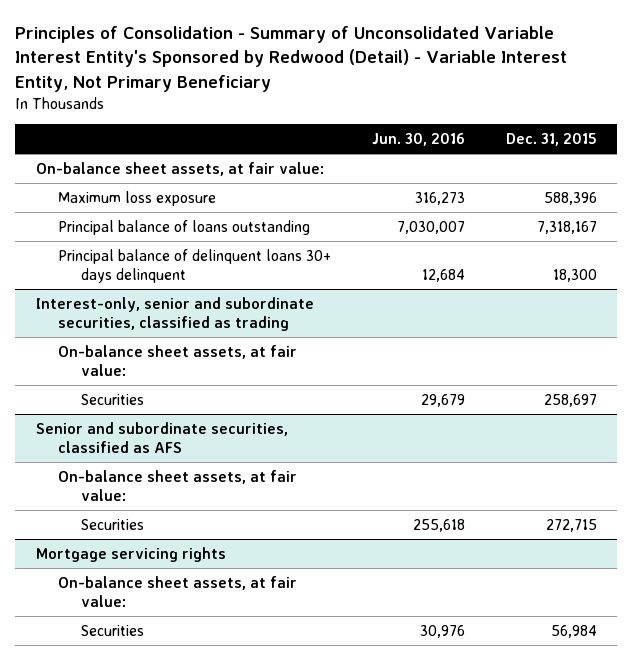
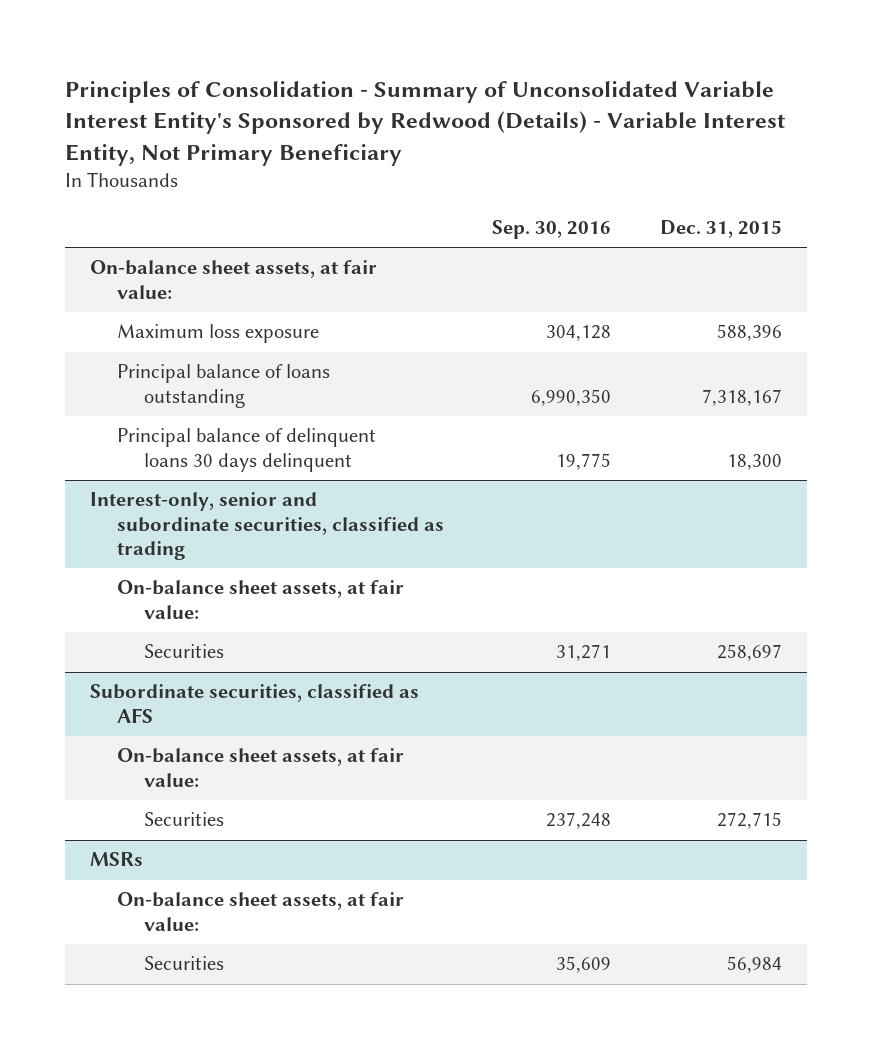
[15,26,568,92] Principles of Consolidation - Summary of Unconsolidated Variable Interest Entity's Sponsored by Redwood (Detail) - Variable Interest Entity, Not Primary Beneficiary -> [65,80,786,166] Principles of Consolidation - Summary of Unconsolidated Variable Interest Entity's Sponsored by Redwood (Details) - Variable Interest Entity, Not Primary Beneficiary
[371,132,465,146] Jun. 30, 2016 -> none
none -> [492,220,612,240] Sep. 30, 2016
[58,248,332,283] Principal balance of delinquent loans 30+ days delinquent -> [116,428,376,472] Principal balance of delinquent loans 30 days delinquent
[35,421,288,453] Senior and subordinate securities, classified as AFS -> [89,684,419,723] Subordinate securities, classified as AFS
[35,546,226,562] Mortgage servicing rights -> [89,852,143,867] MSRs

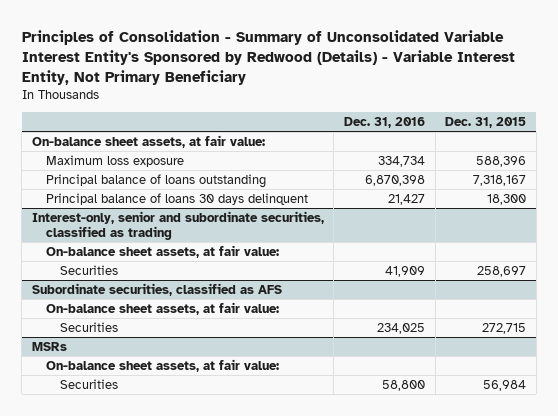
[492,220,612,240] Sep. 30, 2016 -> none
none -> [344,116,426,128] Dec. 31, 2016
[116,428,376,472] Principal balance of delinquent loans 30 days delinquent -> [45,193,308,206] Principal balance of loans 30 days delinquent

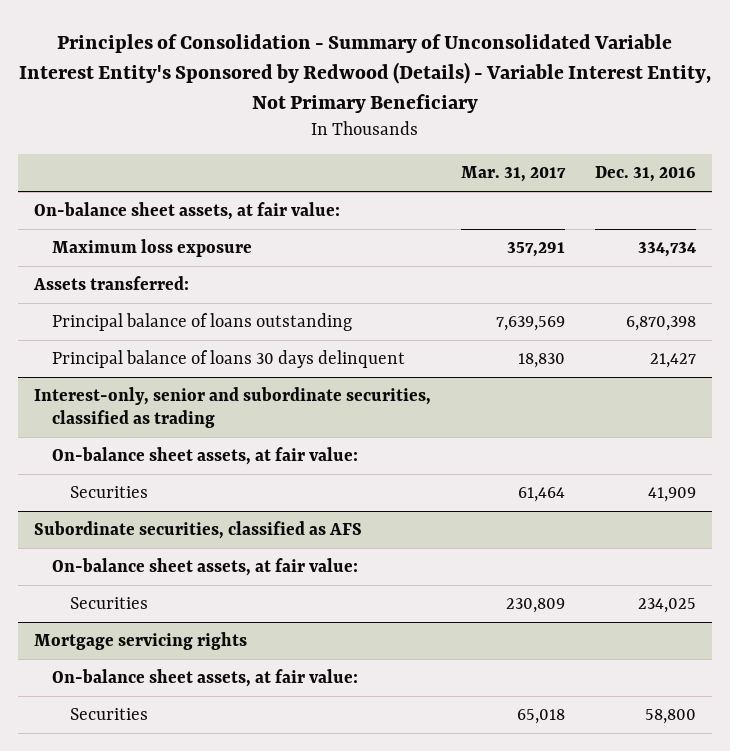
[445,116,527,128] Dec. 31, 2015 -> none
none -> [461,166,567,183] Mar. 31, 2017
none -> [32,275,189,290] Assets transferred:
[31,342,67,352] MSRs -> [33,631,247,650] Mortgage servicing rights

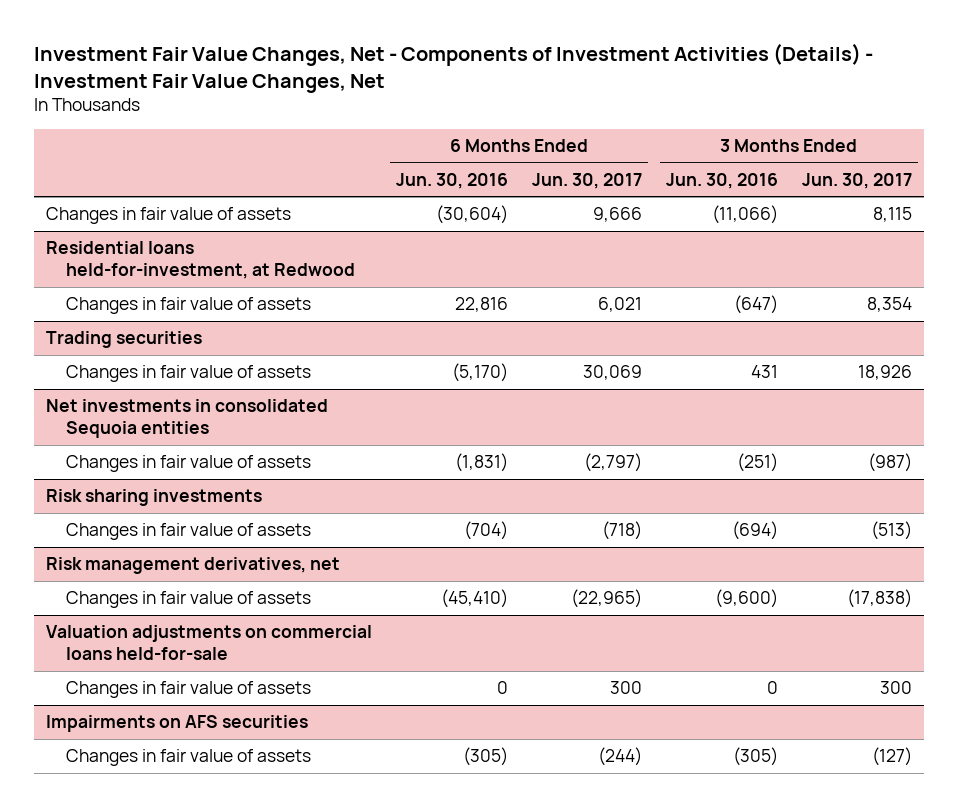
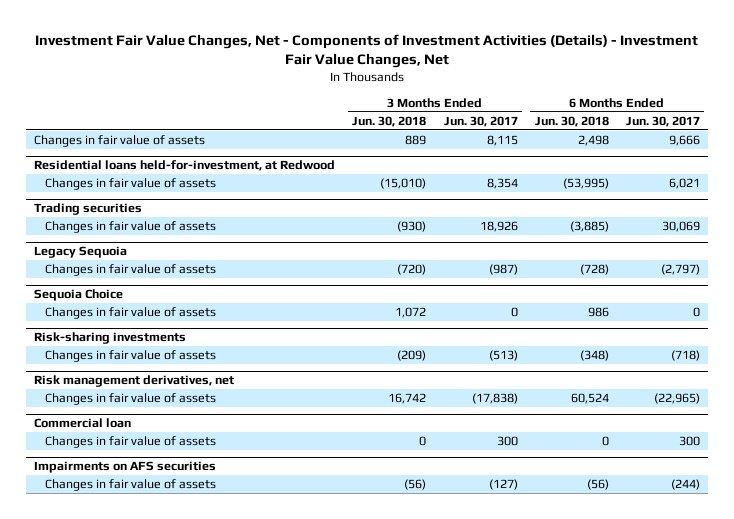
[395,172,508,189] Jun. 30, 2016 -> none
[665,172,778,189] Jun. 30, 2016 -> none
none -> [352,115,427,127] Jun. 30, 2018
none -> [534,115,609,127] Jun. 30, 2018
[46,399,329,439] Net investments in consolidated Sequoia entities -> [34,246,128,259] Legacy Sequoia
[46,489,263,507] Risk sharing investments -> [34,289,124,302] Sequoia Choice
none -> [45,307,217,320] Changes in fair value of assets
none -> [34,332,187,345] Risk-sharing investments
[46,625,373,661] Valuation adjustments on commercial loans held-for-sale -> [34,418,132,429] Commercial loan

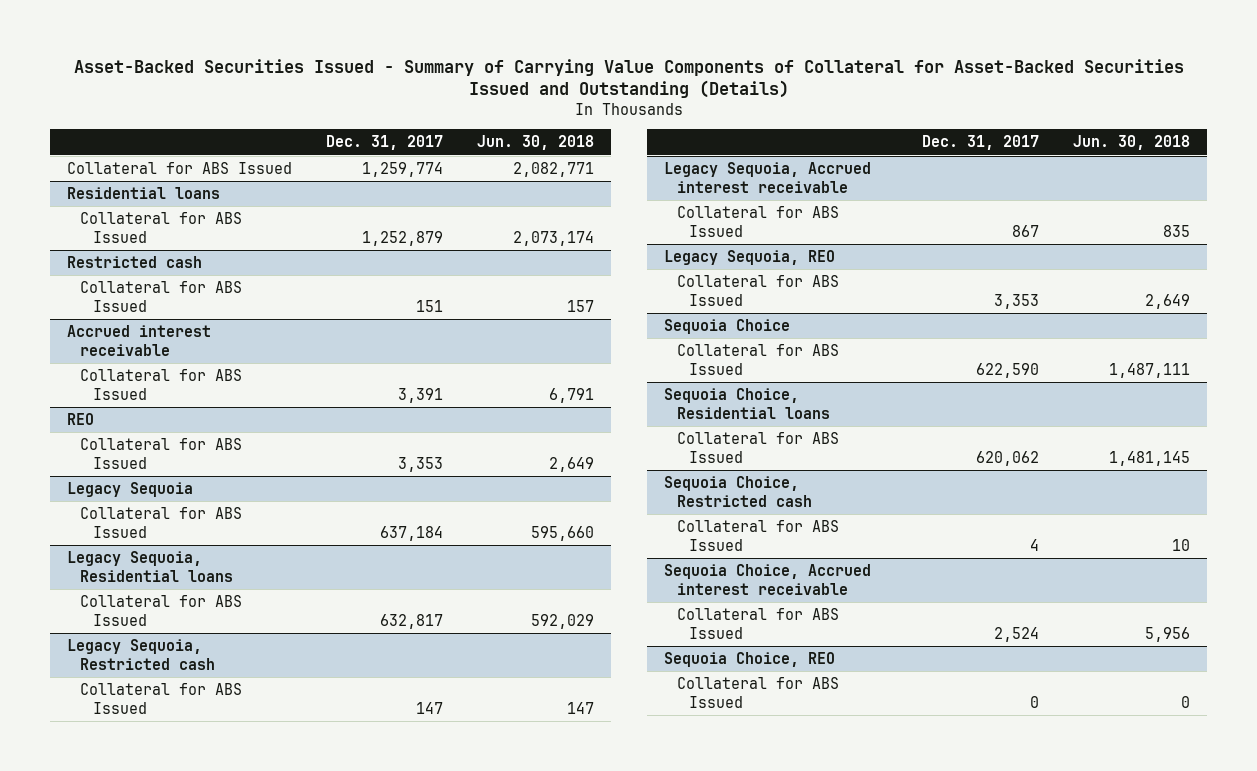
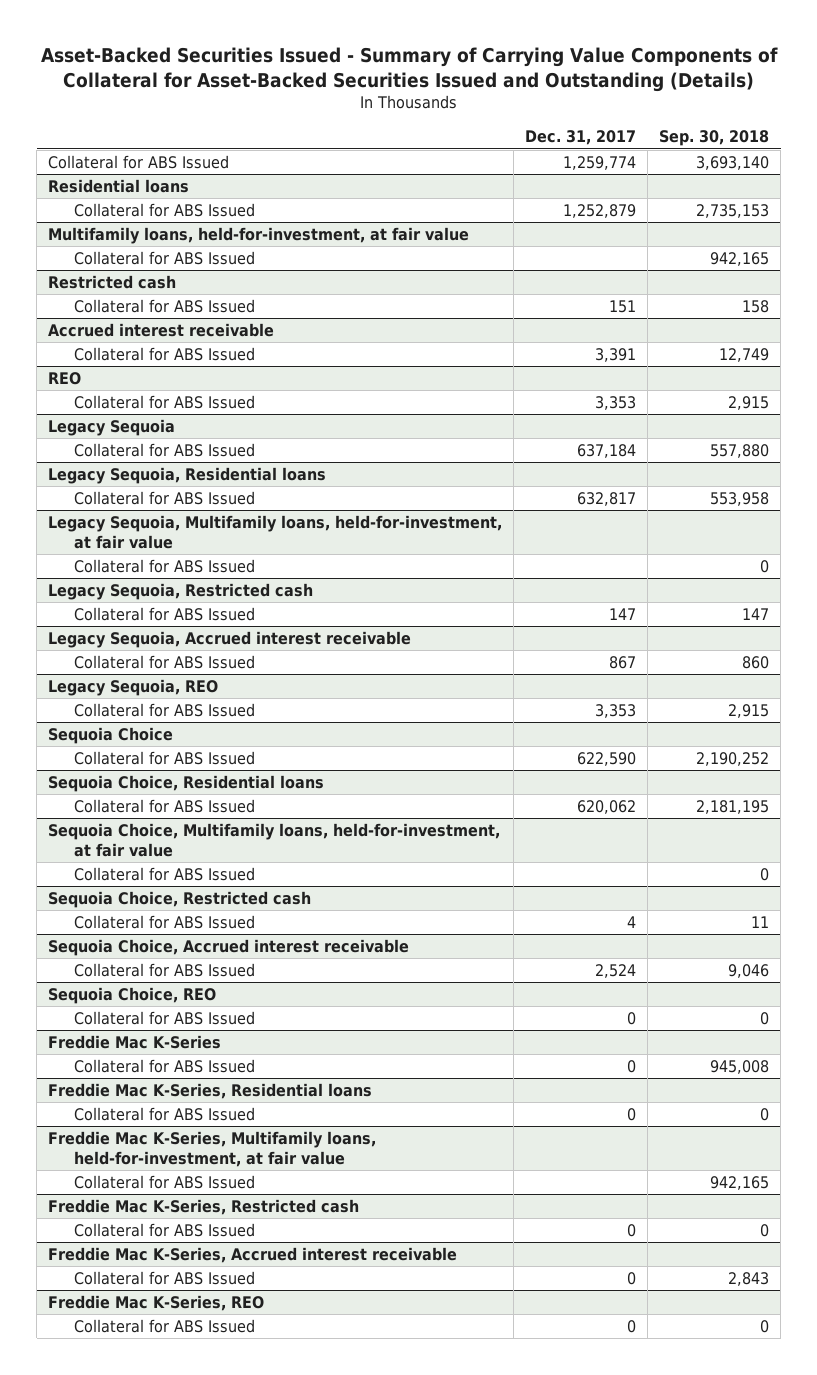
[476,135,594,151] Jun. 30, 2018 -> none
none -> [659,130,770,147] Sep. 30, 2018
none -> [48,227,470,245] Multifamily loans, held-for-investment, at fair value
none -> [73,251,255,266] Collateral for ABS Issued
none -> [48,515,503,549] Legacy Sequoia, Multifamily loans, held-for-investment, at fair value
none -> [73,559,255,574] Collateral for ABS Issued
none -> [48,823,501,857] Sequoia Choice, Multifamily loans, held-for-investment, at fair value
none -> [73,867,255,882] Collateral for ABS Issued
none -> [48,1035,222,1050] Freddie Mac K-Series
none -> [73,1059,255,1074] Collateral for ABS Issued
none -> [48,1083,373,1100] Freddie Mac K-Series, Residential loans
none -> [73,1107,255,1122] Collateral for ABS Issued
none -> [48,1131,377,1167] Freddie Mac K-Series, Multifamily loans, held-for-investment, at fair value
none -> [73,1175,255,1190] Collateral for ABS Issued
none -> [48,1199,360,1216] Freddie Mac K-Series, Restricted cash
none -> [73,1223,255,1238] Collateral for ABS Issued
none -> [48,1247,458,1264] Freddie Mac K-Series, Accrued interest receivable
none -> [73,1271,255,1286] Collateral for ABS Issued
none -> [48,1295,265,1312] Freddie Mac K-Series, REO
none -> [73,1319,255,1334] Collateral for ABS Issued

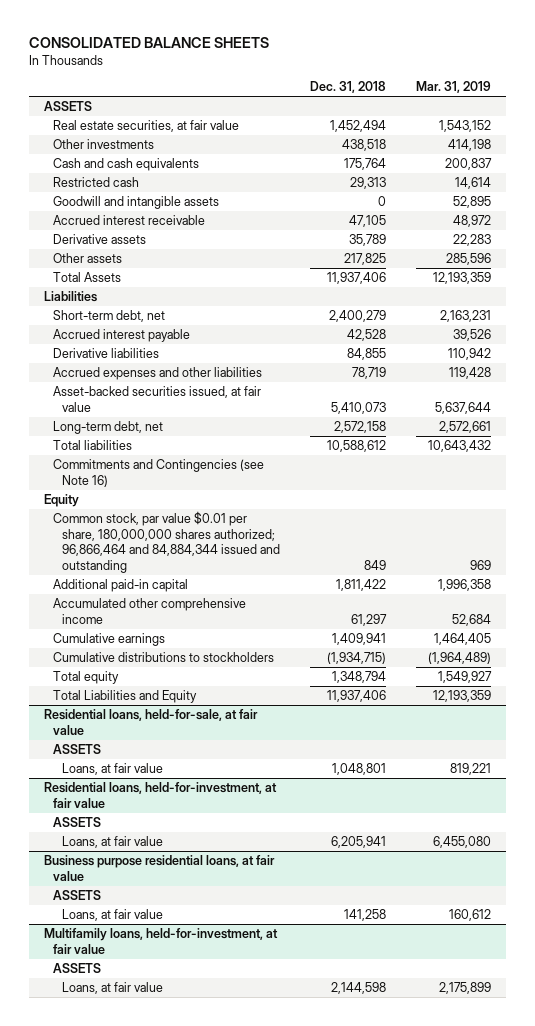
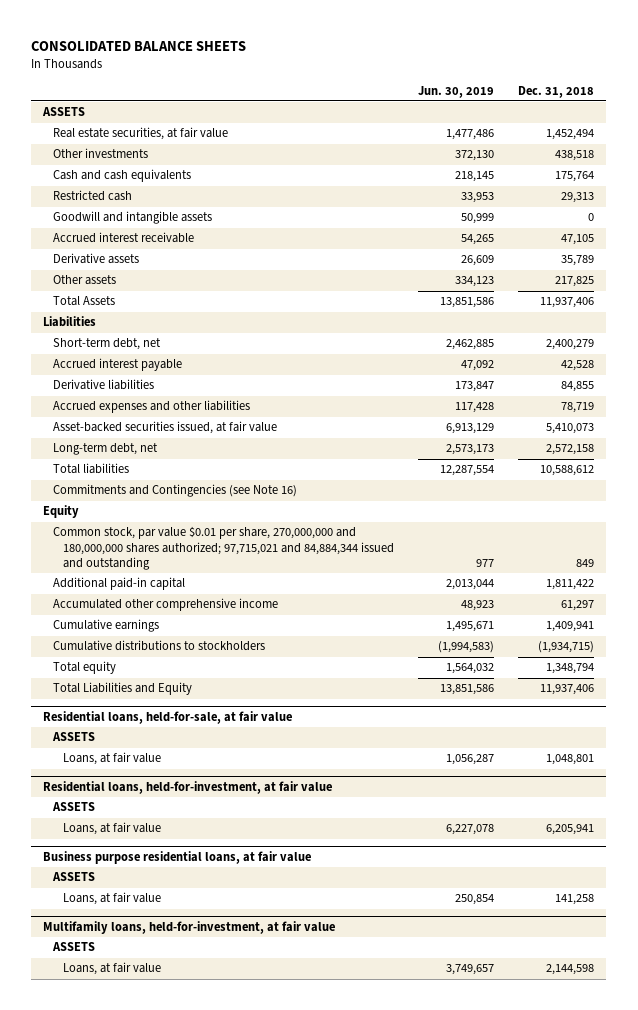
[415,81,491,94] Mar. 31, 2019 -> none
none -> [418,85,495,98] Jun. 30, 2019
[52,511,281,573] Common stock, par value $0.01 per share, 180,000,000 shares authorized; 96,866,464 and 84,884,344 issued and outstanding -> [53,526,395,571] Common stock, par value $0.01 per share, 270,000,000 and 180,000,000 shares authorized; 97,715,021 and 84,884,344 issued and outstanding

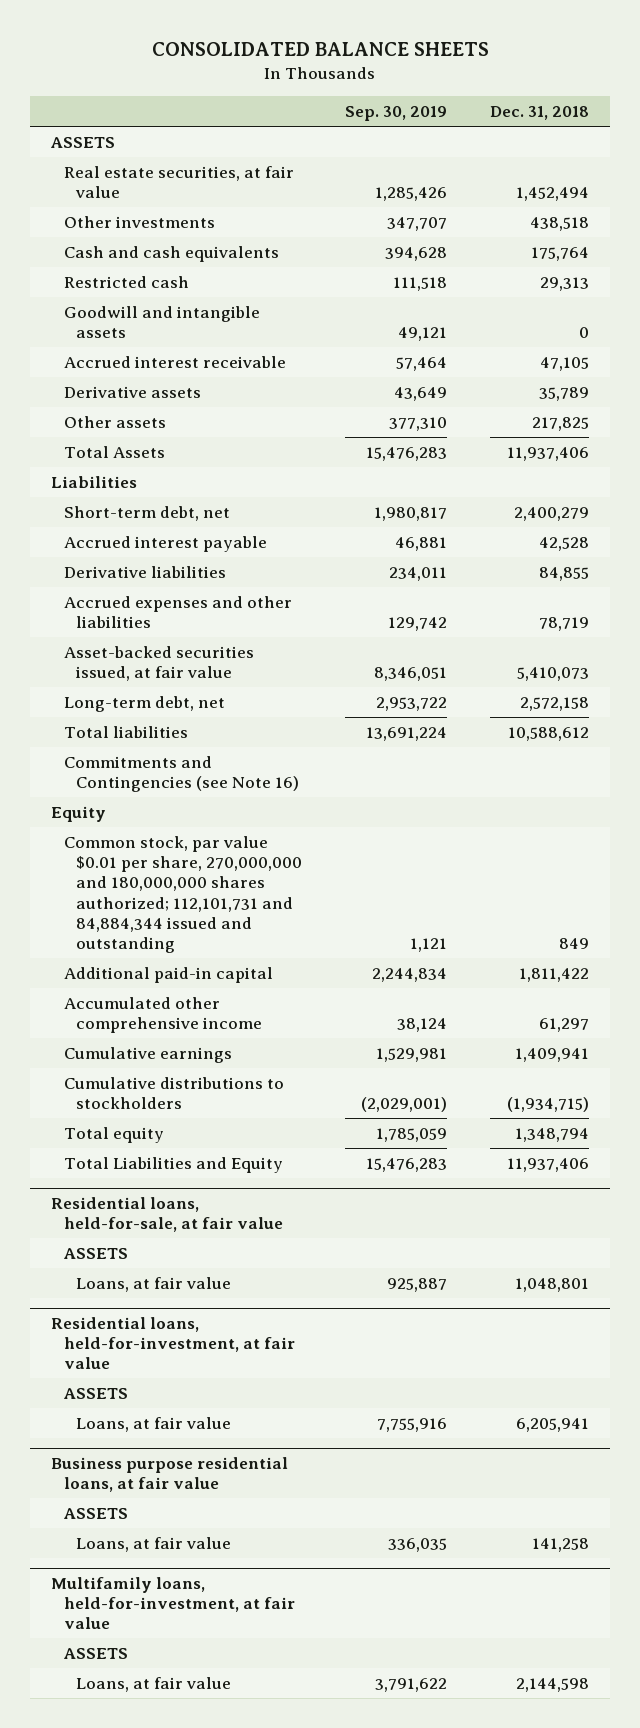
[418,85,495,98] Jun. 30, 2019 -> none
none -> [345,106,448,122] Sep. 30, 2019
[53,526,395,571] Common stock, par value $0.01 per share, 270,000,000 and 180,000,000 shares authorized; 97,715,021 and 84,884,344 issued and outstanding -> [63,835,303,954] Common stock, par value $0.01 per share, 270,000,000 and 180,000,000 shares authorized; 112,101,731 and 84,884,344 issued and outstanding

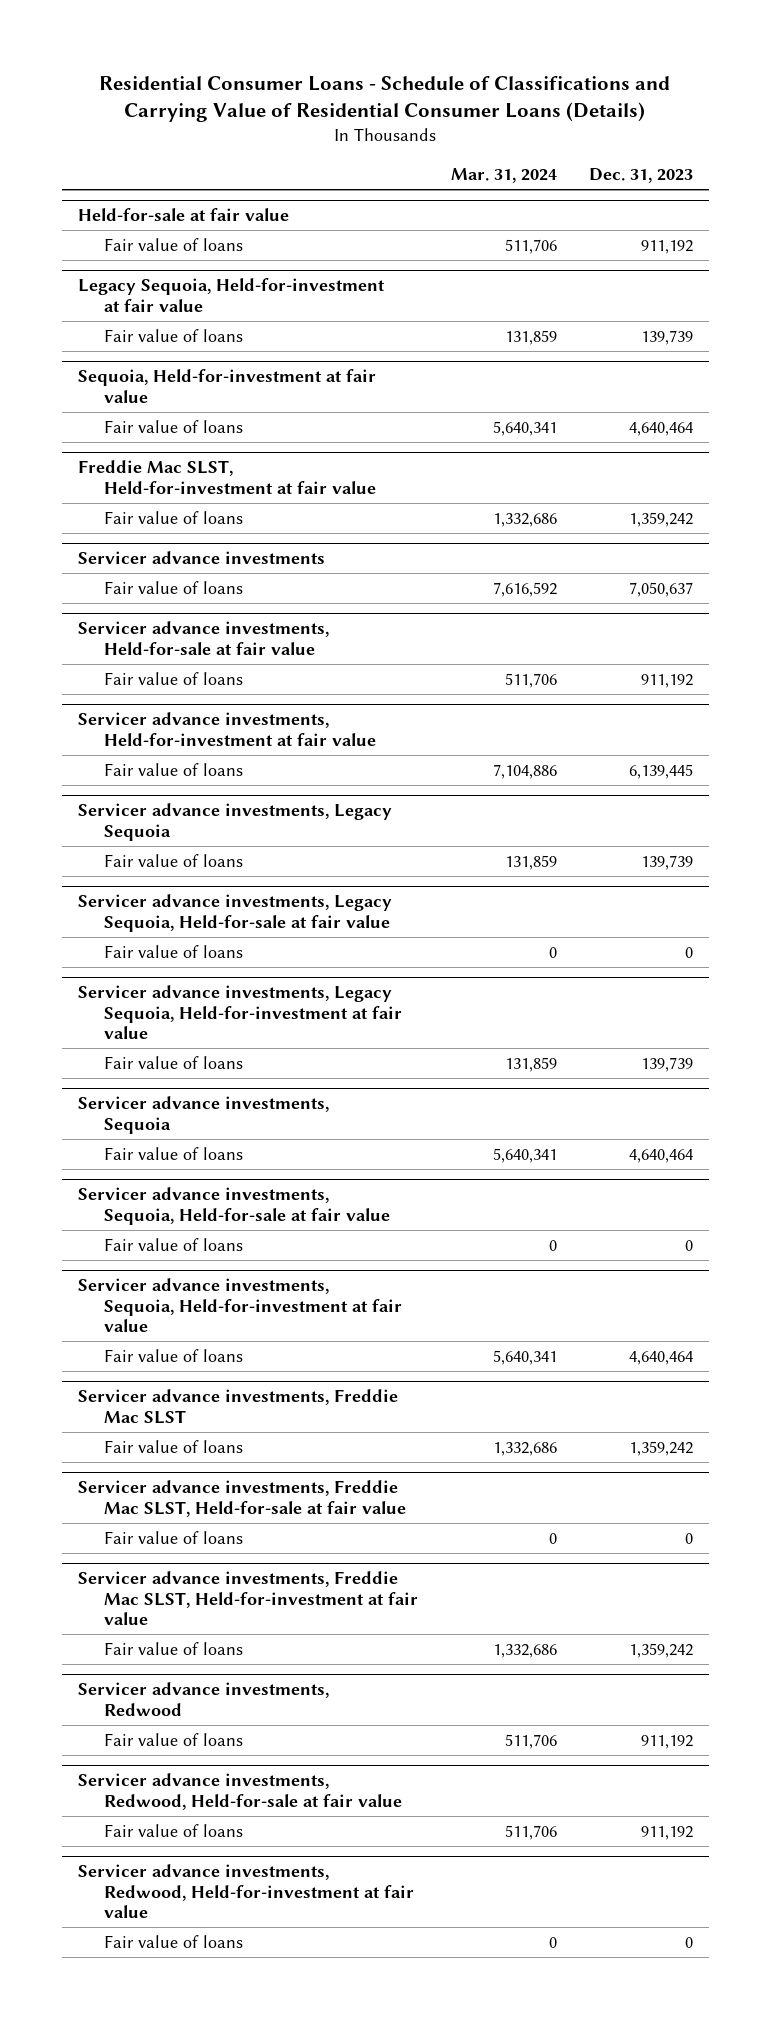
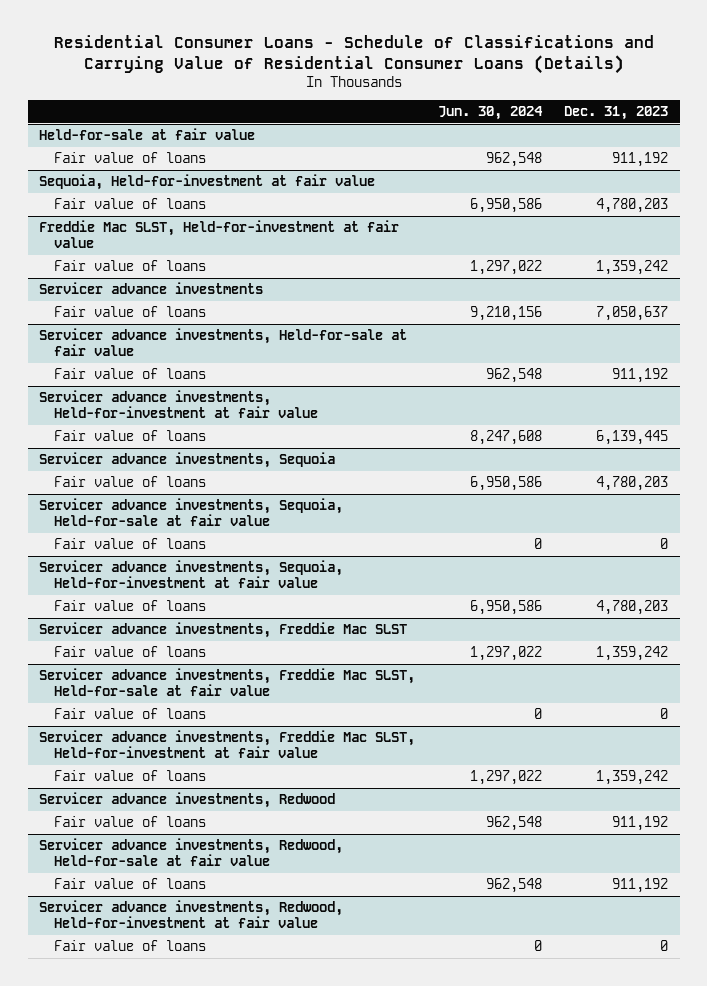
[450,167,557,183] Mar. 31, 2024 -> none
none -> [437,106,543,121] Jun. 30, 2024
[78,277,386,312] Legacy Sequoia, Held-for-investment at fair value -> none
[104,328,244,342] Fair value of loans -> none
[628,421,693,436] 4,640,464 -> [596,198,669,214] 4,780,203
[78,802,393,841] Servicer advance investments, Legacy Sequoia -> none
[104,853,244,867] Fair value of loans -> none
[78,893,393,932] Servicer advance investments, Legacy Sequoia, Held-for-sale at fair value -> none
[104,944,244,958] Fair value of loans -> none
[78,984,403,1040] Servicer advance investments, Legacy Sequoia, Held-for-investment at fair value -> none
[104,1055,244,1069] Fair value of loans -> none
[628,1148,693,1163] 4,640,464 -> [596,476,669,492] 4,780,203
[628,1350,693,1365] 4,640,464 -> [596,600,669,616] 4,780,203

